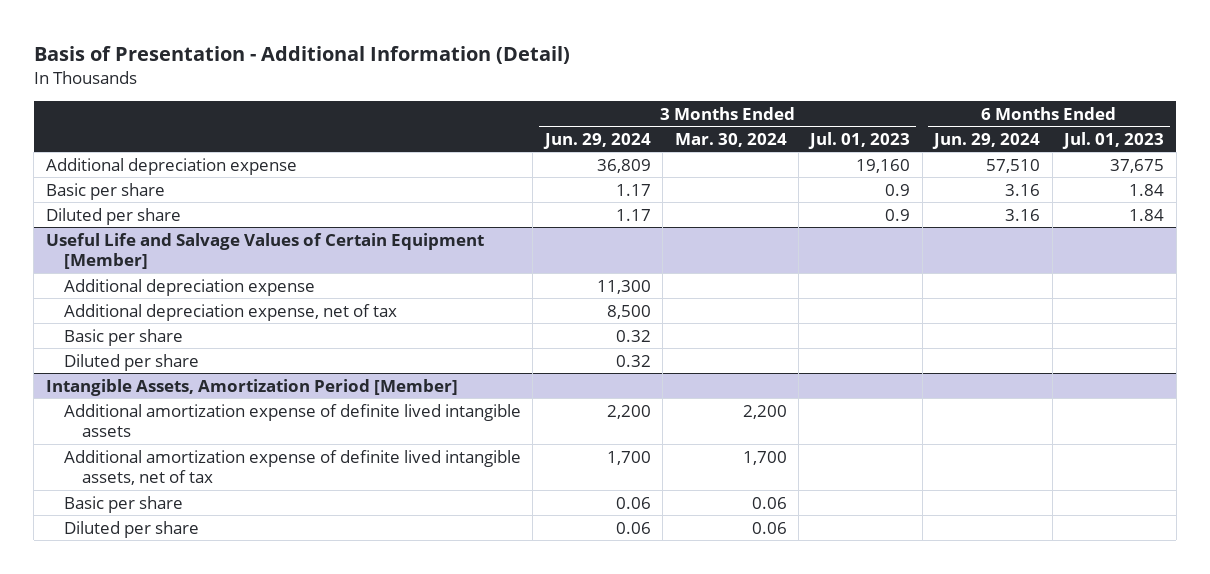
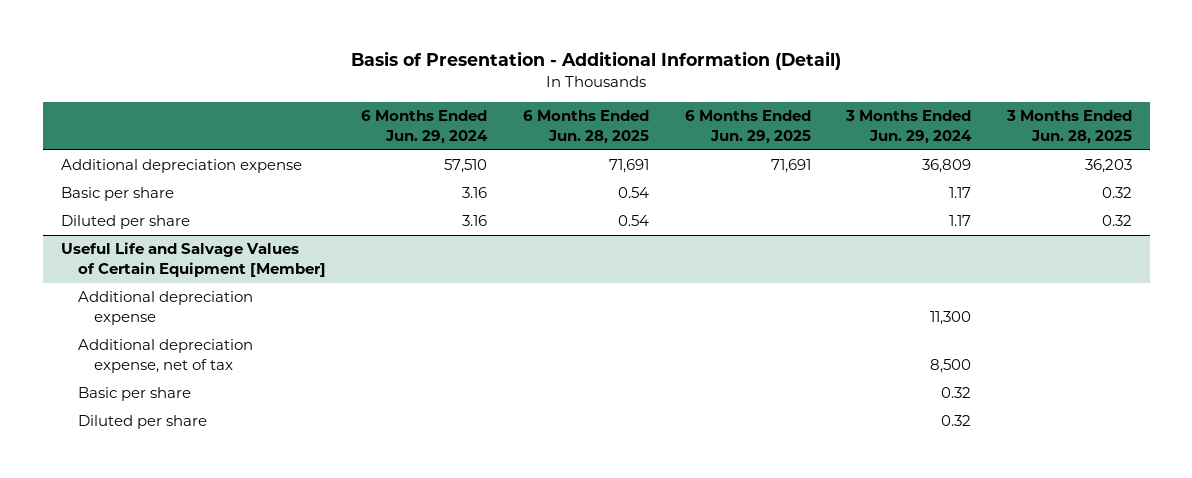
[674,132,787,147] Mar. 30, 2024 -> none
[808,131,911,149] Jul. 01, 2023 -> none
[1062,131,1165,149] Jul. 01, 2023 -> none
none -> [522,110,649,144] 6 Months Ended Jun. 28, 2025
none -> [684,110,811,144] 6 Months Ended Jun. 29, 2025
none -> [1005,110,1132,144] 3 Months Ended Jun. 28, 2025
[45,378,458,396] Intangible Assets, Amortization Period [Member] -> none
[63,403,521,438] Additional amortization expense of definite lived intangible assets -> none
[63,449,521,486] Additional amortization expense of definite lived intangible assets, net of tax -> none
[63,495,183,513] Basic per share -> none
[63,520,199,538] Diluted per share -> none

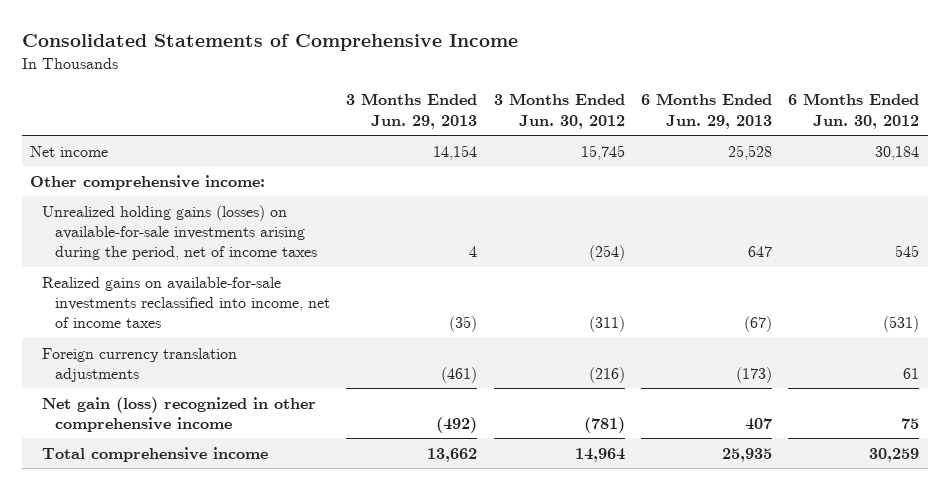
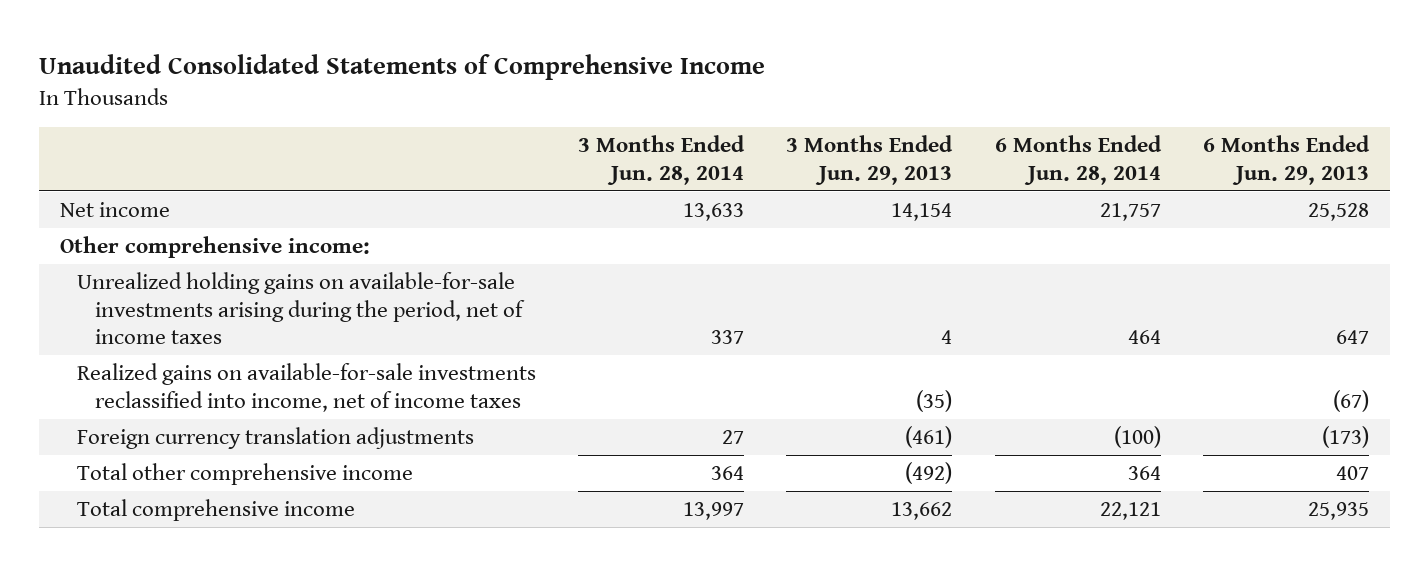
[21,33,518,51] Consolidated Statements of Comprehensive Income -> [38,54,765,81] Unaudited Consolidated Statements of Comprehensive Income
[493,93,625,129] 3 Months Ended Jun. 30, 2012 -> none
[788,93,920,129] 6 Months Ended Jun. 30, 2012 -> none
none -> [578,135,746,186] 3 Months Ended Jun. 28, 2014
none -> [994,135,1162,186] 6 Months Ended Jun. 28, 2014
[42,204,317,261] Unrealized holding gains (losses) on available-for-sale investments arising during the period, net of income taxes -> [77,272,525,345] Unrealized holding gains on available-for-sale investments arising during the period, net of income taxes
[42,396,317,432] Net gain (loss) recognized in other comprehensive income -> [77,463,414,486] Total other comprehensive income

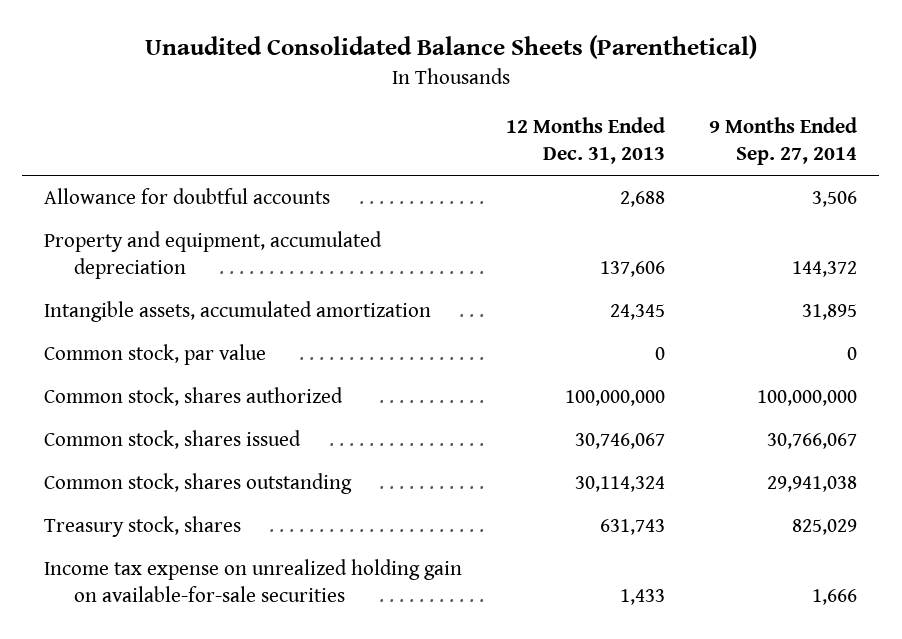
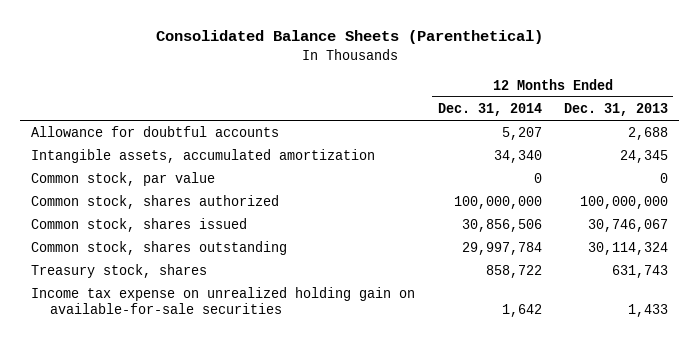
[144,35,757,60] Unaudited Consolidated Balance Sheets (Parenthetical) -> [155,30,543,45] Consolidated Balance Sheets (Parenthetical)
[709,117,858,166] 9 Months Ended Sep. 27, 2014 -> none
none -> [437,102,542,116] Dec. 31, 2014
[44,231,383,279] Property and equipment, accumulated depreciation -> none

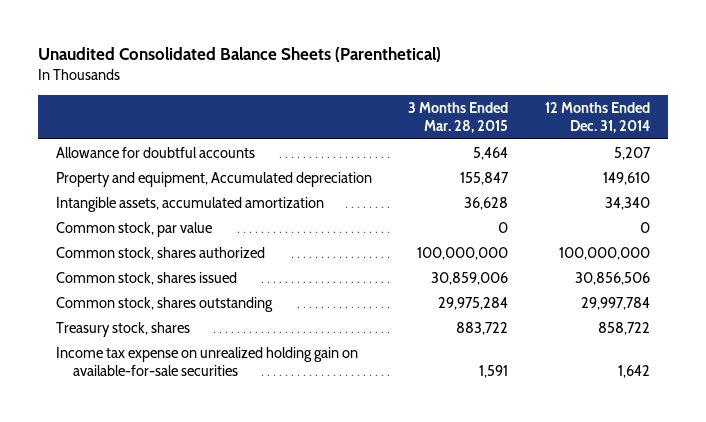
[155,30,543,45] Consolidated Balance Sheets (Parenthetical) -> [37,47,441,63] Unaudited Consolidated Balance Sheets (Parenthetical)
[563,102,668,116] Dec. 31, 2013 -> none
none -> [408,101,509,134] 3 Months Ended Mar. 28, 2015
none -> [55,171,372,187] Property and equipment, Accumulated depreciation

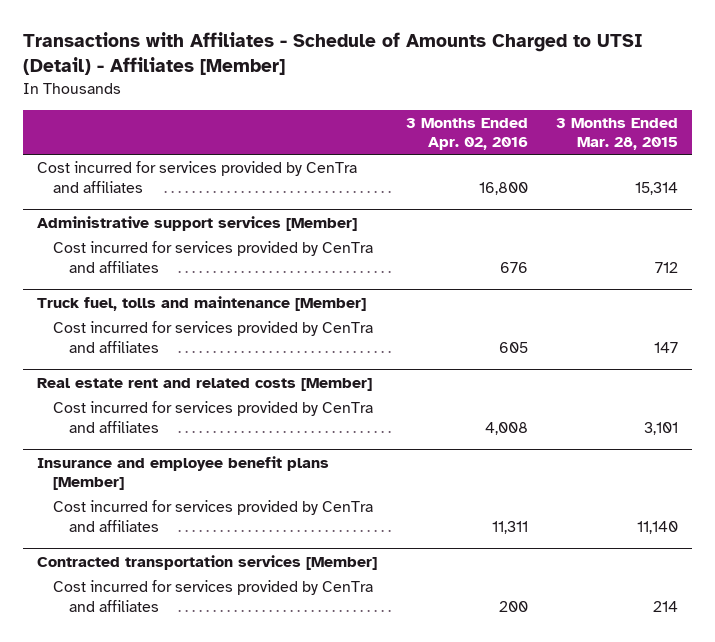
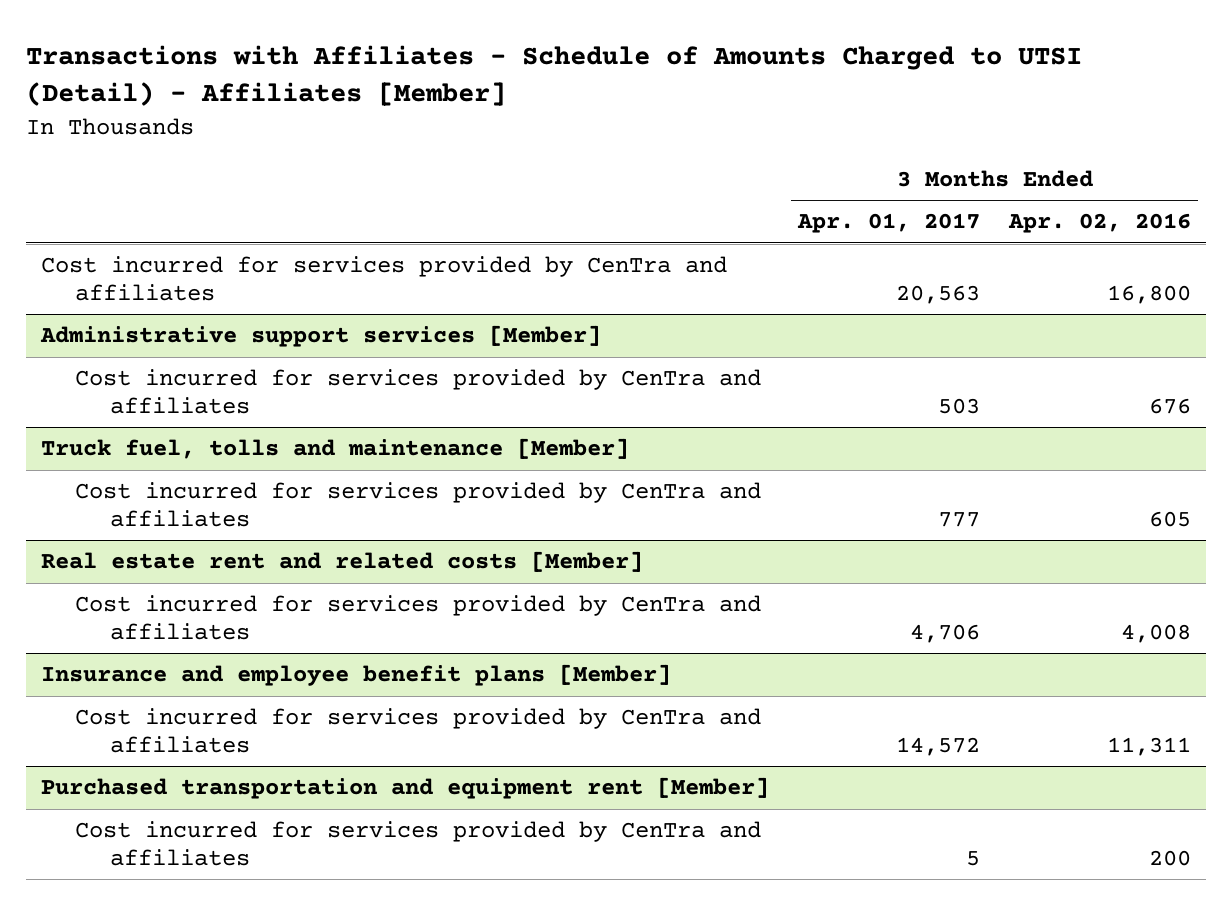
[556,117,679,151] 3 Months Ended Mar. 28, 2015 -> none
none -> [797,213,981,234] Apr. 01, 2017
[36,554,377,570] Contracted transportation services [Member] -> [40,777,769,800] Purchased transportation and equipment rent [Member]

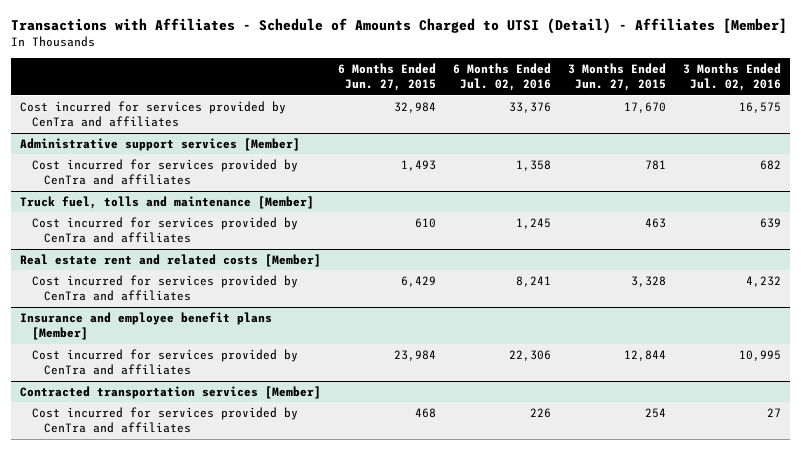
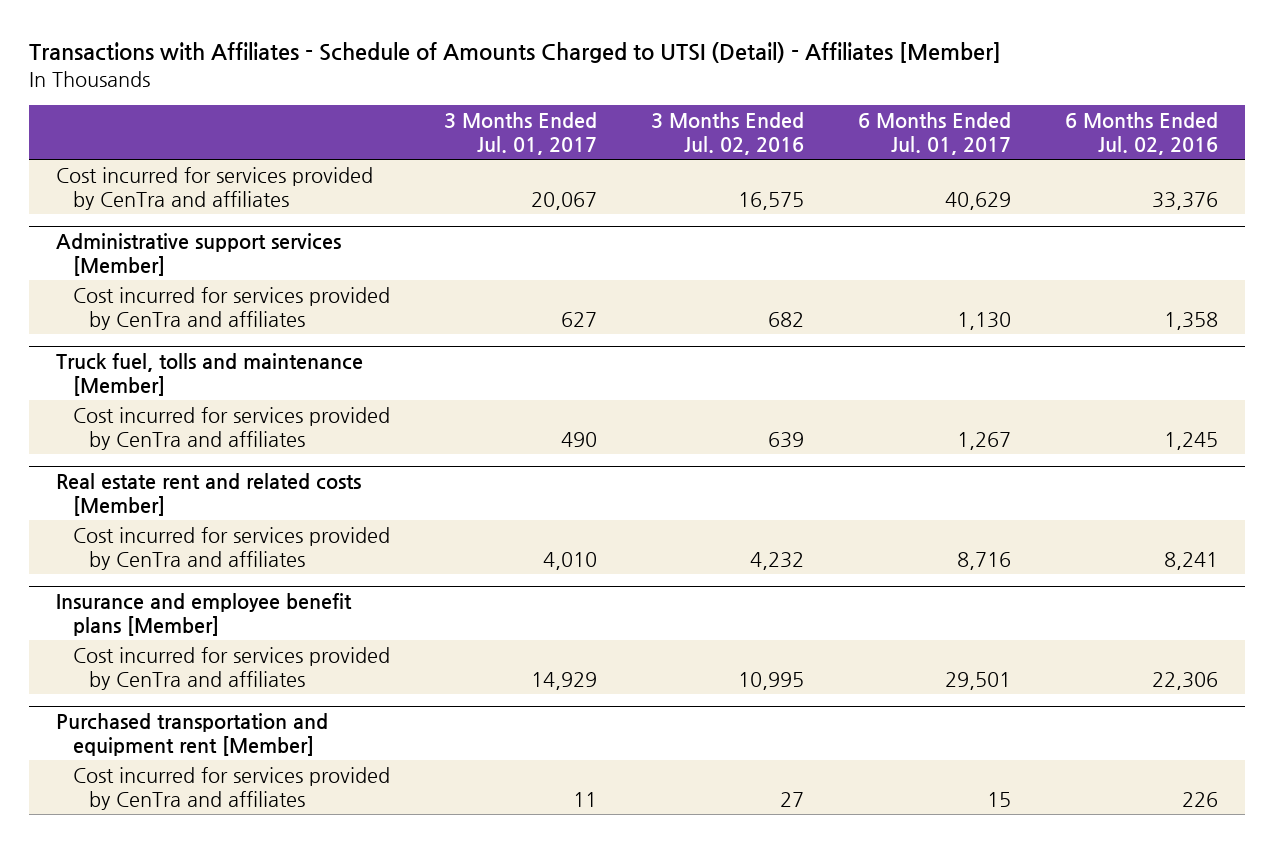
[337,63,436,92] 6 Months Ended Jun. 27, 2015 -> none
[568,63,667,92] 3 Months Ended Jun. 27, 2015 -> none
none -> [443,111,597,155] 3 Months Ended Jul. 01, 2017
none -> [857,111,1011,155] 6 Months Ended Jul. 01, 2017
[19,385,321,399] Contracted transportation services [Member] -> [56,712,329,757] Purchased transportation and equipment rent [Member]

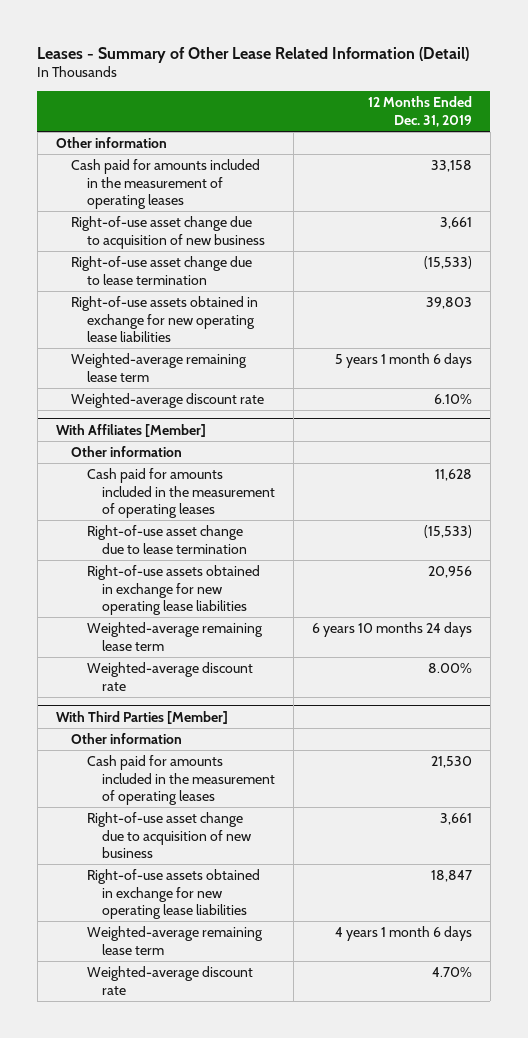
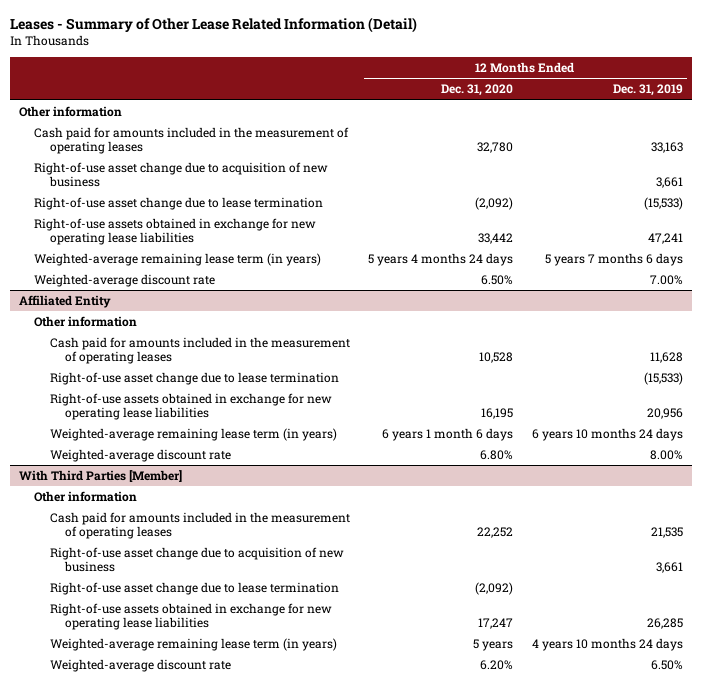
none -> [441,84,514,97] Dec. 31, 2020
[430,159,472,172] 33,158 -> [650,142,683,154] 33,163
[425,296,472,309] 39,803 -> [647,233,683,245] 47,241
[71,352,248,382] Weighted-average remaining lease term -> [34,253,322,267] Weighted-average remaining lease term (in years)
[334,352,472,368] 5 years 1 month 6 days -> [544,253,683,267] 5 years 7 months 6 days
[433,393,472,404] 6.10% -> [649,275,683,286] 7.00%
[55,423,206,437] With Affiliates [Member] -> [19,295,112,309] Affiliated Entity
[86,621,263,651] Weighted-average remaining lease term -> [49,428,337,442] Weighted-average remaining lease term (in years)
[430,755,472,768] 21,530 -> [650,527,683,539] 21,535
none -> [49,582,339,596] Right-of-use asset change due to lease termination
[430,869,472,882] 18,847 -> [646,618,683,630] 26,285
[86,925,263,955] Weighted-average remaining lease term -> [49,638,337,652] Weighted-average remaining lease term (in years)
[334,925,472,941] 4 years 1 month 6 days -> [531,638,683,652] 4 years 10 months 24 days
[431,966,472,977] 4.70% -> [650,660,683,671] 6.50%

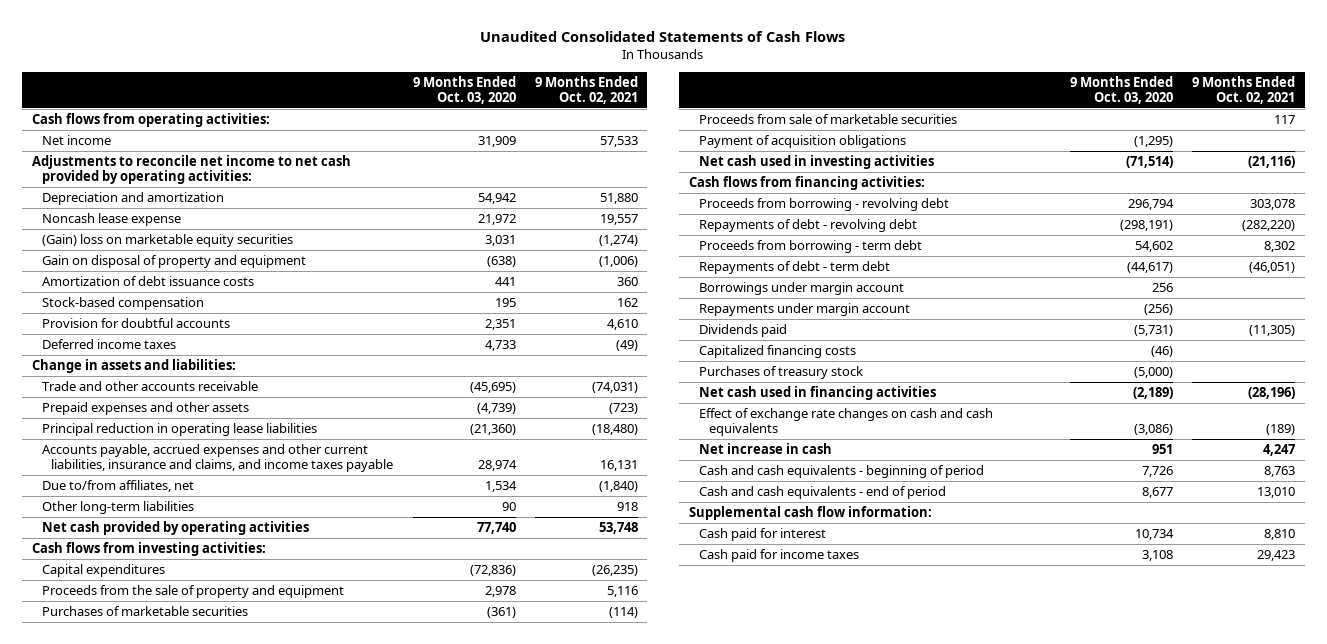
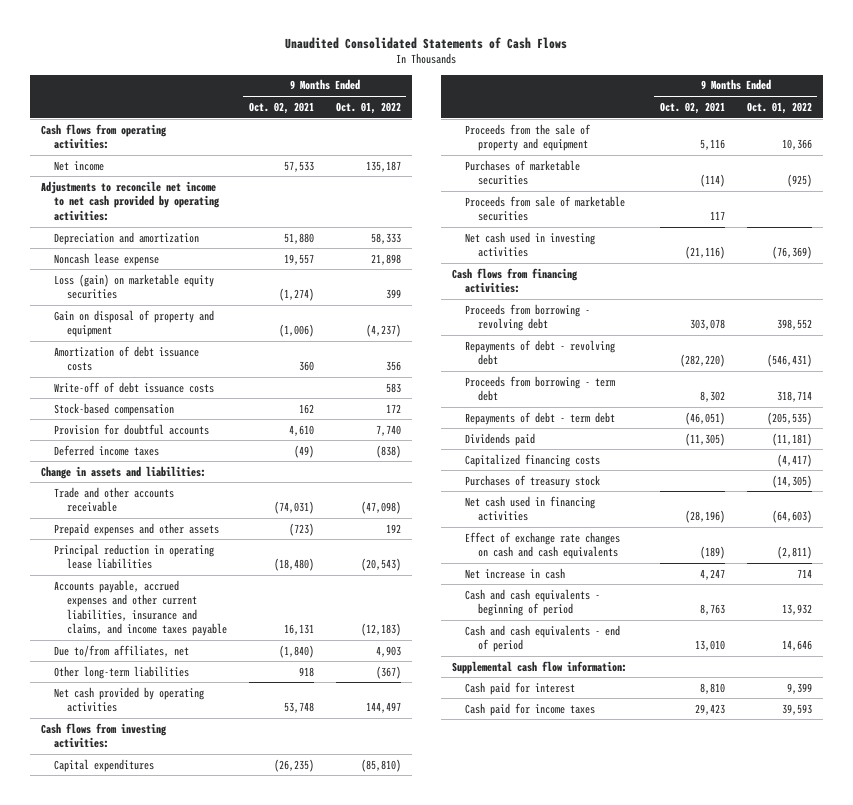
[412,75,516,104] 9 Months Ended Oct. 03, 2020 -> none
none -> [335,101,401,114] Oct. 01, 2022
[41,234,293,248] (Gain) loss on marketable equity securities -> [53,273,214,300] Loss (gain) on marketable equity securities
none -> [53,381,214,393] Write-off of debt issuance costs
[698,135,906,149] Payment of acquisition obligations -> none
[698,282,904,296] Borrowings under margin account -> none
[698,303,910,317] Repayments under margin account -> none

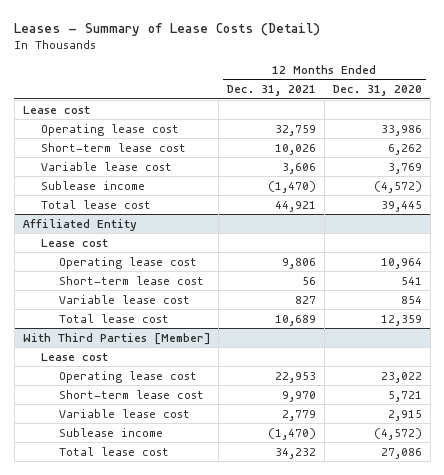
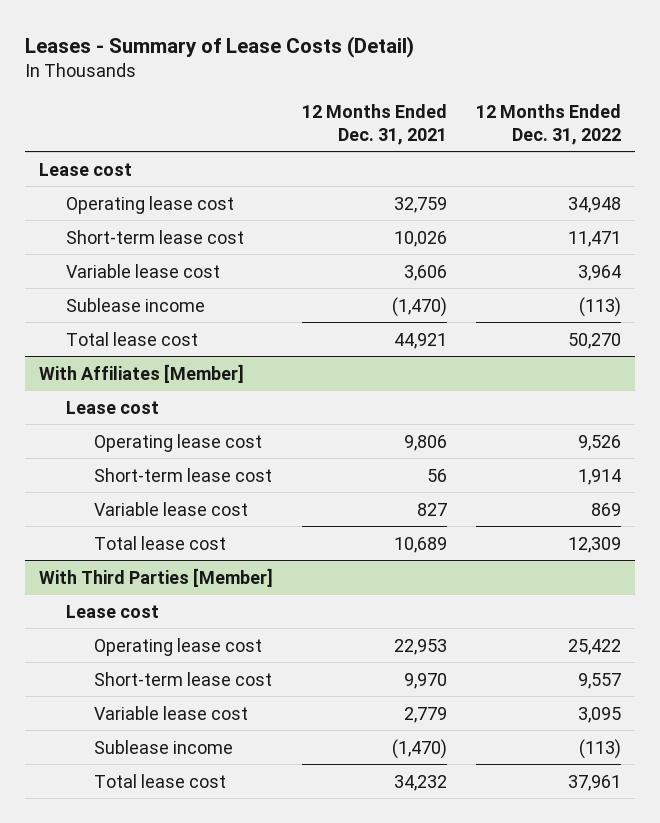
[332,85,422,97] Dec. 31, 2020 -> none
none -> [476,104,622,145] 12 Months Ended Dec. 31, 2022
[22,218,137,231] Affiliated Entity -> [39,363,245,383] With Affiliates [Member]

